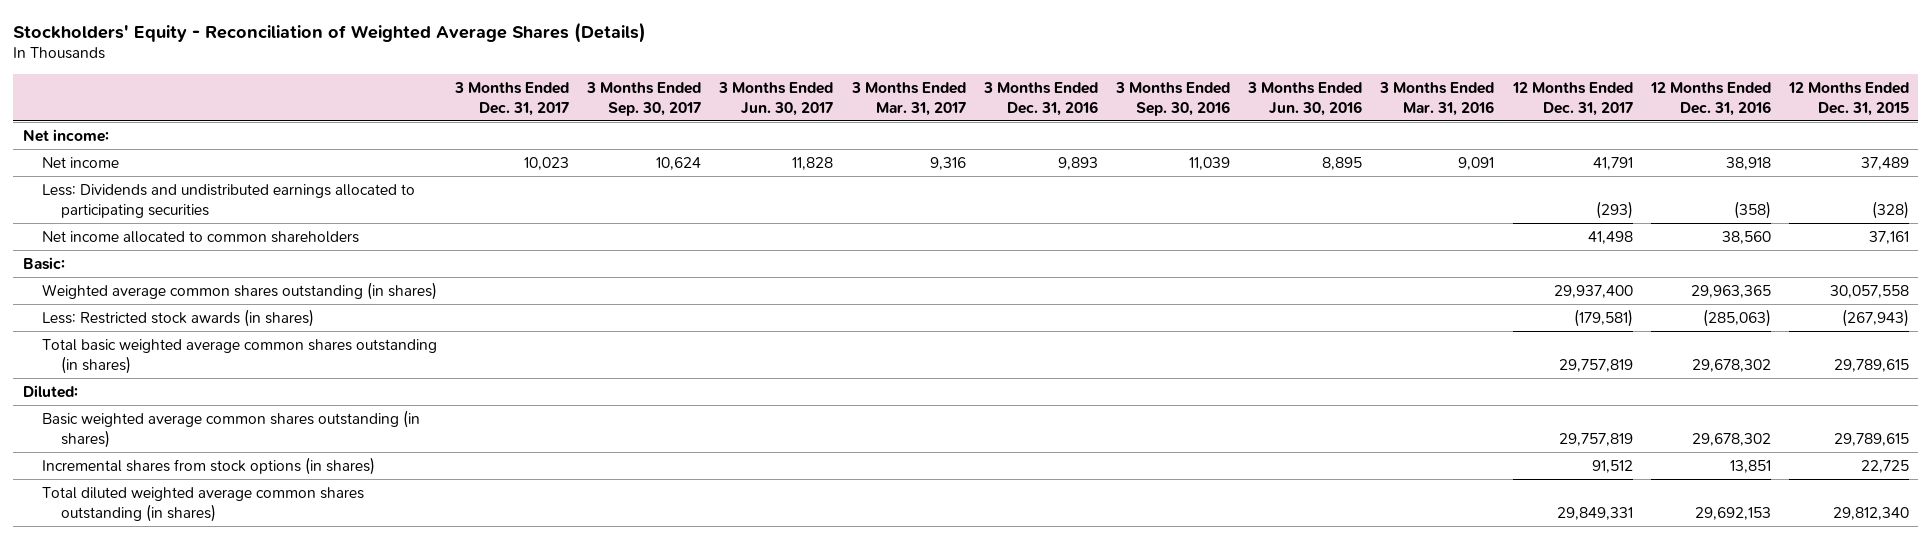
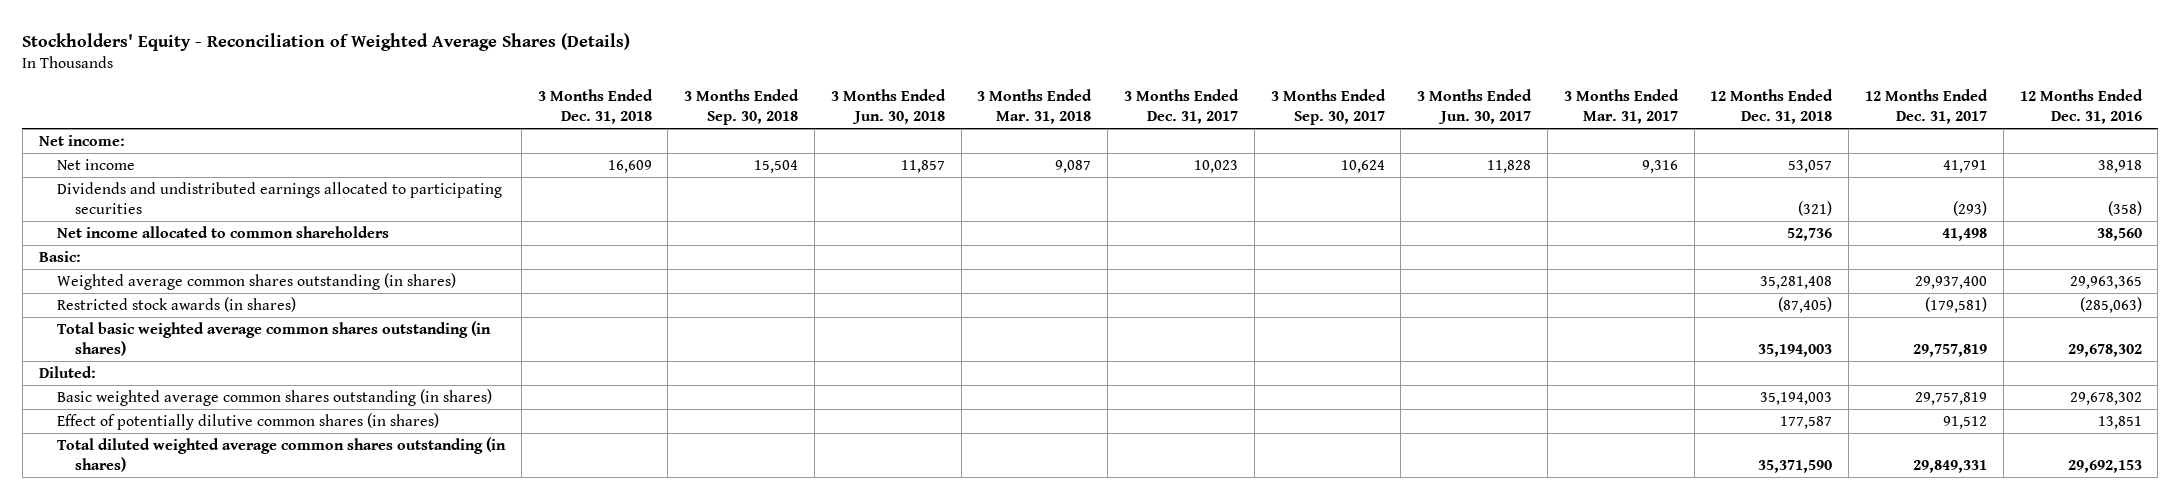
[982,81,1098,116] 3 Months Ended Dec. 31, 2016 -> none
[1114,81,1230,116] 3 Months Ended Sep. 30, 2016 -> none
[1247,81,1363,116] 3 Months Ended Jun. 30, 2016 -> none
[1379,81,1495,116] 3 Months Ended Mar. 31, 2016 -> none
[1787,81,1909,116] 12 Months Ended Dec. 31, 2015 -> none
none -> [537,89,653,125] 3 Months Ended Dec. 31, 2018
none -> [684,89,800,126] 3 Months Ended Sep. 30, 2018
none -> [830,89,946,125] 3 Months Ended Jun. 30, 2018
none -> [977,89,1093,125] 3 Months Ended Mar. 31, 2018
none -> [1710,89,1834,125] 12 Months Ended Dec. 31, 2018
[41,183,415,218] Less: Dividends and undistributed earnings allocated to participating securities -> [57,181,503,214] Dividends and undistributed earnings allocated to participating securities
[41,308,314,327] Less: Restricted stock awards (in shares) -> [57,296,297,312] Restricted stock awards (in shares)
[41,456,375,475] Incremental shares from stock options (in shares) -> [57,412,440,430] Effect of potentially dilutive common shares (in shares)

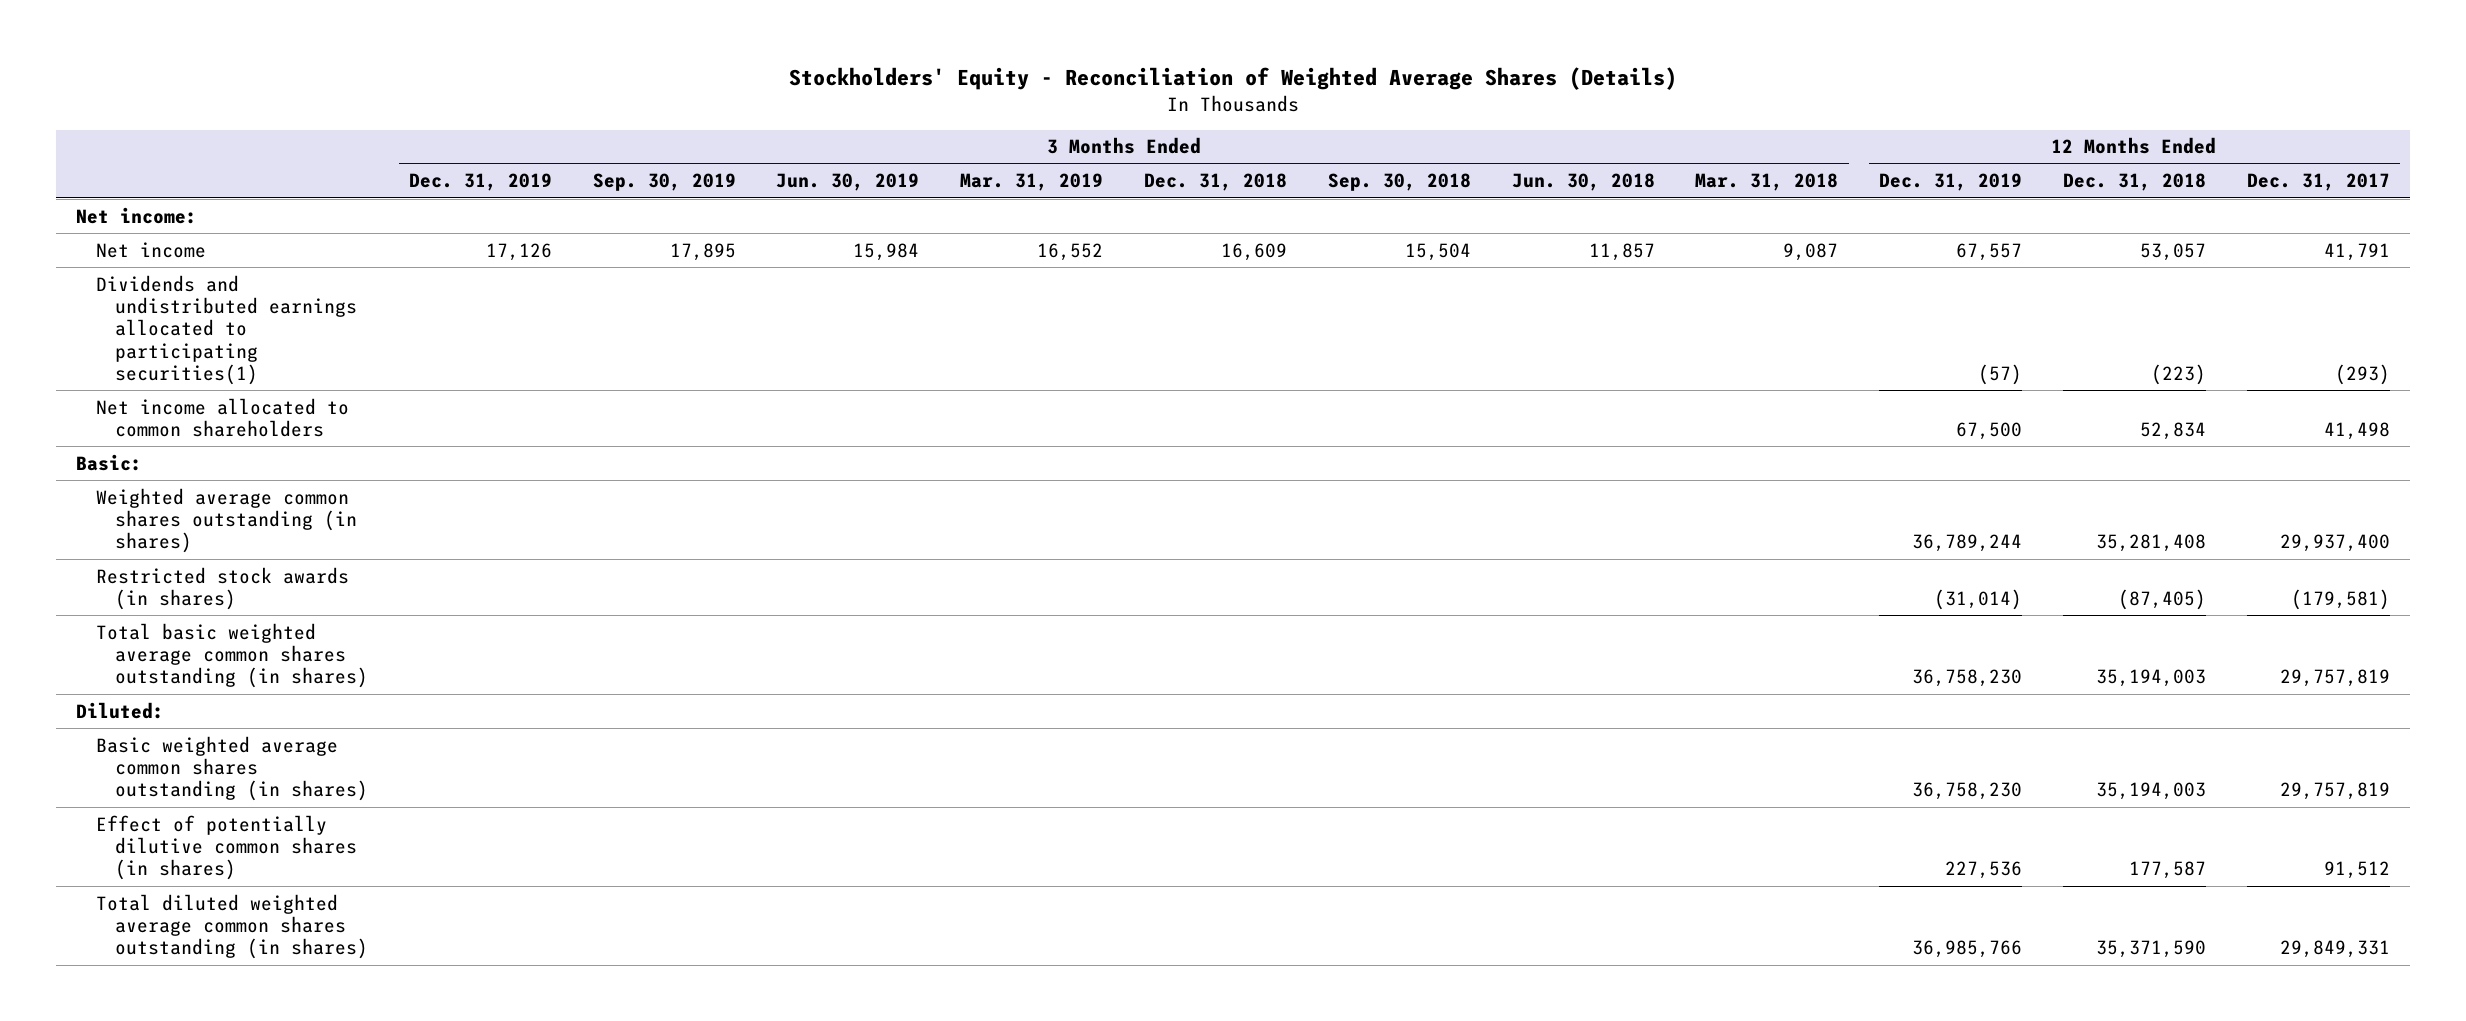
[1124,89,1240,125] 3 Months Ended Dec. 31, 2017 -> none
[1270,89,1386,126] 3 Months Ended Sep. 30, 2017 -> none
[1417,89,1533,125] 3 Months Ended Jun. 30, 2017 -> none
[1563,89,1679,125] 3 Months Ended Mar. 31, 2017 -> none
[2019,89,2143,125] 12 Months Ended Dec. 31, 2016 -> none
none -> [408,173,552,192] Dec. 31, 2019
none -> [592,173,736,192] Sep. 30, 2019
none -> [776,173,920,192] Jun. 30, 2019
none -> [960,173,1104,192] Mar. 31, 2019
none -> [1879,173,2023,192] Dec. 31, 2019
[57,181,503,214] Dividends and undistributed earnings allocated to participating securities -> [95,274,358,386] Dividends and undistributed earnings allocated to participating securities(1)
[1798,200,1833,216] (321) -> [2150,364,2206,386] (223)
[1787,227,1833,241] 52,736 -> [2139,421,2206,440] 52,834

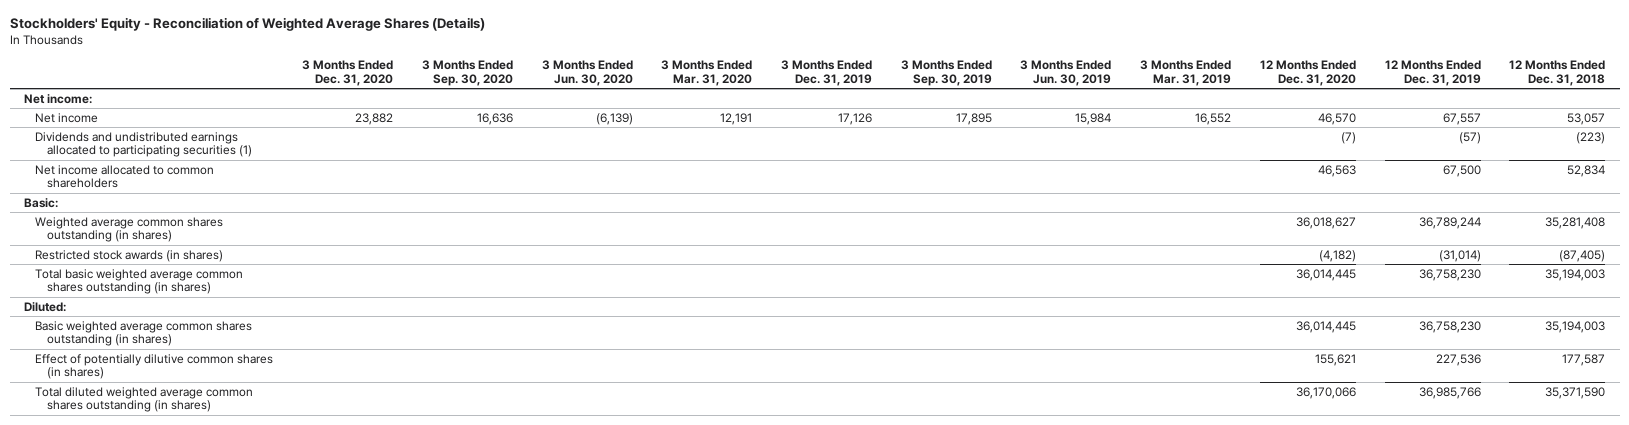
[1144,173,1288,192] Dec. 31, 2018 -> none
[1327,173,1471,192] Sep. 30, 2018 -> none
[1511,173,1655,192] Jun. 30, 2018 -> none
[1695,173,1839,192] Mar. 31, 2018 -> none
[2246,173,2390,192] Dec. 31, 2017 -> none
none -> [302,60,394,86] 3 Months Ended Dec. 31, 2020
none -> [421,60,513,86] 3 Months Ended Sep. 30, 2020
none -> [541,60,633,86] 3 Months Ended Jun. 30, 2020
none -> [661,60,753,86] 3 Months Ended Mar. 31, 2020
none -> [1259,60,1356,86] 12 Months Ended Dec. 31, 2020
[95,274,358,386] Dividends and undistributed earnings allocated to participating securities(1) -> [35,131,252,158] Dividends and undistributed earnings allocated to participating securities (1)

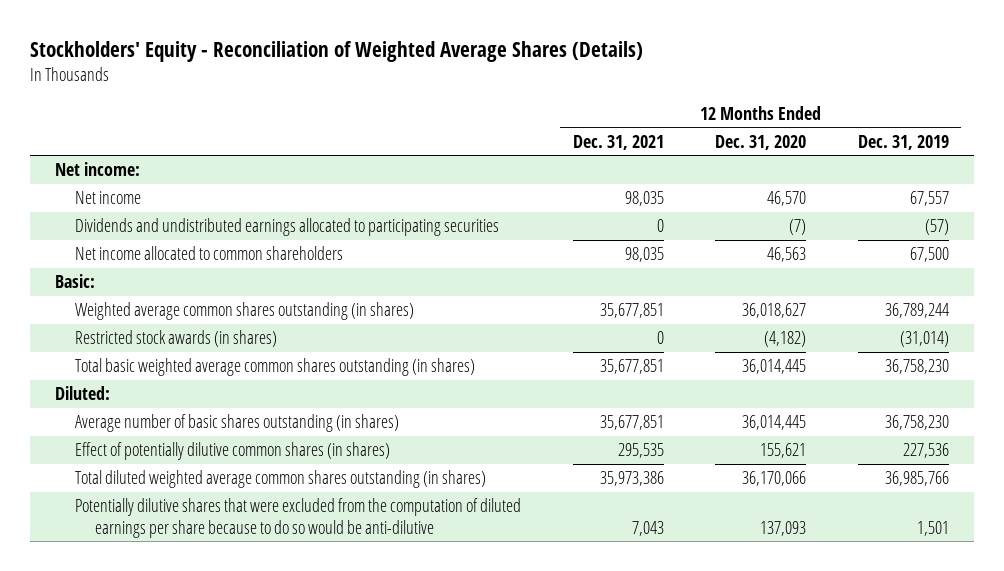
[302,60,394,86] 3 Months Ended Dec. 31, 2020 -> none
[421,60,513,86] 3 Months Ended Sep. 30, 2020 -> none
[541,60,633,86] 3 Months Ended Jun. 30, 2020 -> none
[661,60,753,86] 3 Months Ended Mar. 31, 2020 -> none
[780,60,872,86] 3 Months Ended Dec. 31, 2019 -> none
[900,60,992,86] 3 Months Ended Sep. 30, 2019 -> none
[1020,60,1112,86] 3 Months Ended Jun. 30, 2019 -> none
[1140,60,1232,86] 3 Months Ended Mar. 31, 2019 -> none
[1509,60,1606,86] 12 Months Ended Dec. 31, 2018 -> none
none -> [572,134,664,150] Dec. 31, 2021
[35,131,252,158] Dividends and undistributed earnings allocated to participating securities (1) -> [75,218,500,237] Dividends and undistributed earnings allocated to participating securities
[35,320,253,347] Basic weighted average common shares outstanding (in shares) -> [75,414,400,433] Average number of basic shares outstanding (in shares)
none -> [75,498,522,538] Potentially dilutive shares that were excluded from the computation of diluted earnings per share because to do so would be anti-dilutive

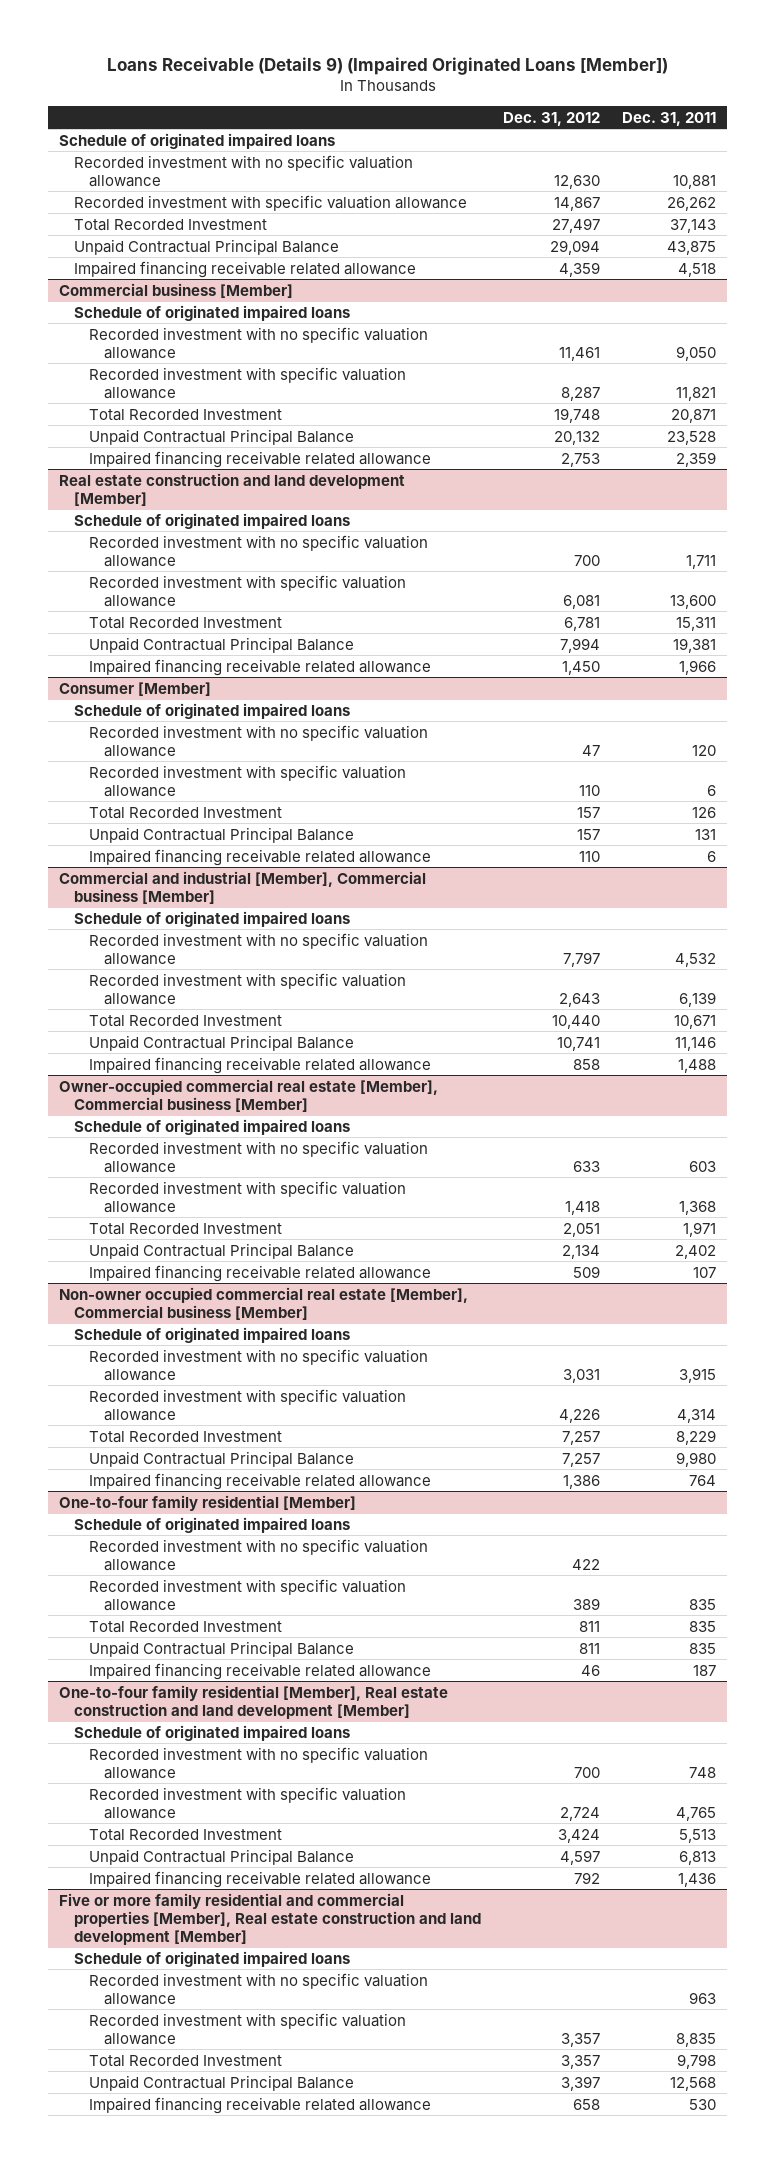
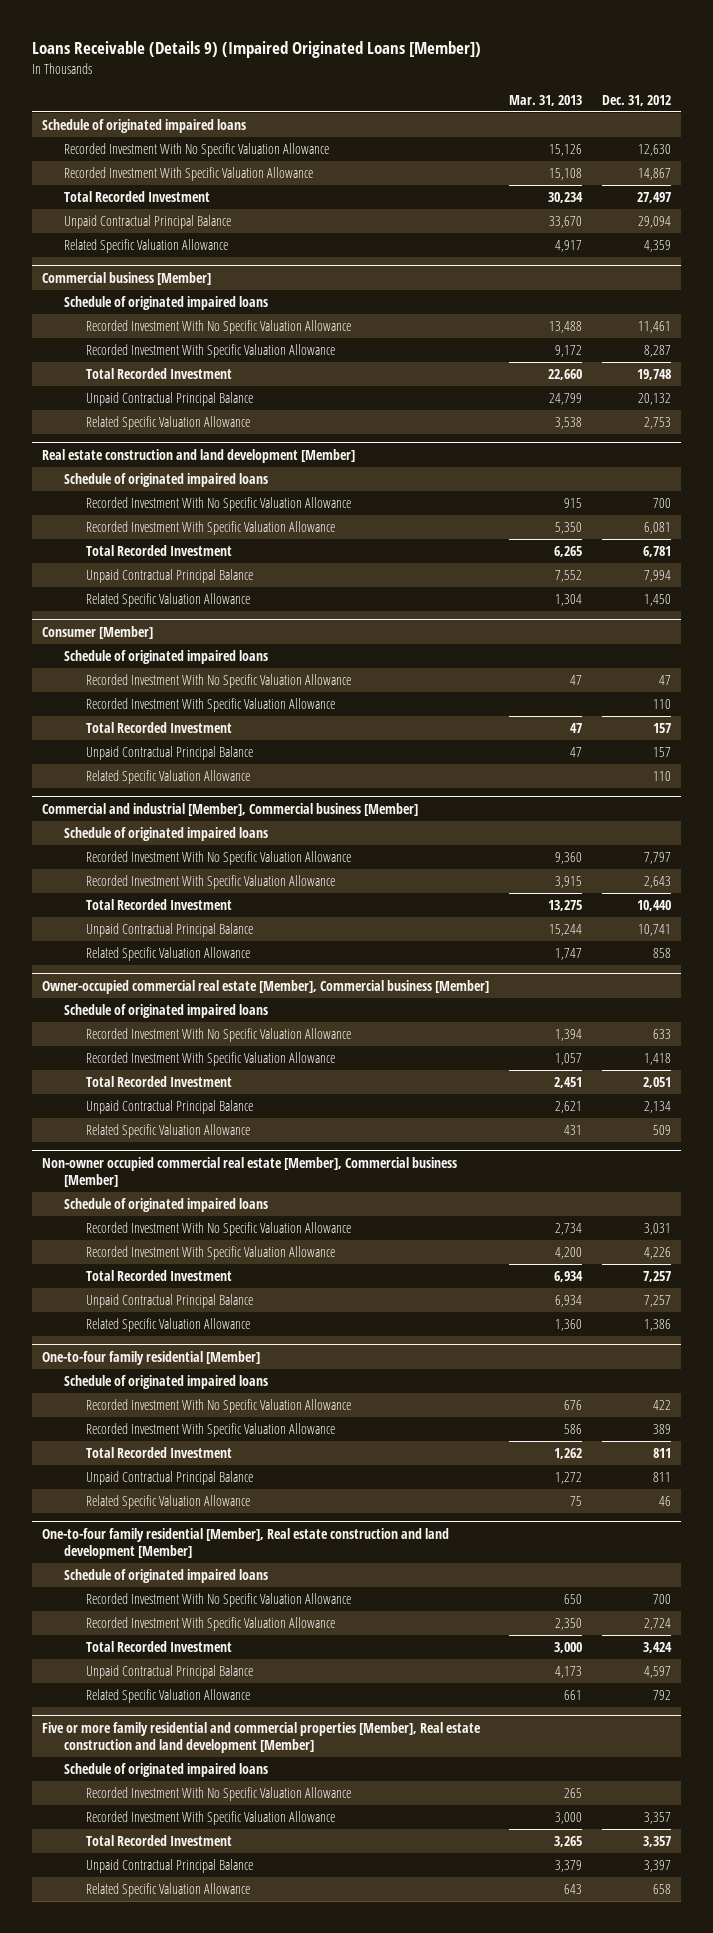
[622,111,717,126] Dec. 31, 2011 -> none
none -> [509,94,583,106] Mar. 31, 2013
[74,154,414,187] Recorded investment with no specific valuation allowance -> [64,142,330,157] Recorded Investment With No Specific Valuation Allowance
[74,194,468,211] Recorded investment with specific valuation allowance -> [64,166,314,181] Recorded Investment With Specific Valuation Allowance
[74,260,417,278] Impaired financing receivable related allowance -> [64,238,229,253] Related Specific Valuation Allowance
[89,326,429,359] Recorded investment with no specific valuation allowance -> [86,319,352,334] Recorded Investment With No Specific Valuation Allowance
[89,366,407,399] Recorded investment with specific valuation allowance -> [86,343,336,358] Recorded Investment With Specific Valuation Allowance
[89,450,432,468] Impaired financing receivable related allowance -> [86,415,251,430] Related Specific Valuation Allowance
[89,534,429,567] Recorded investment with no specific valuation allowance -> [86,496,352,511] Recorded Investment With No Specific Valuation Allowance
[89,574,407,607] Recorded investment with specific valuation allowance -> [86,520,336,535] Recorded Investment With Specific Valuation Allowance
[89,658,432,676] Impaired financing receivable related allowance -> [86,592,251,607] Related Specific Valuation Allowance
[89,724,429,757] Recorded investment with no specific valuation allowance -> [86,673,352,688] Recorded Investment With No Specific Valuation Allowance
[89,764,407,797] Recorded investment with specific valuation allowance -> [86,697,336,712] Recorded Investment With Specific Valuation Allowance
[89,848,432,866] Impaired financing receivable related allowance -> [86,769,251,784] Related Specific Valuation Allowance
[89,932,429,965] Recorded investment with no specific valuation allowance -> [86,850,352,865] Recorded Investment With No Specific Valuation Allowance
[89,972,407,1005] Recorded investment with specific valuation allowance -> [86,874,336,889] Recorded Investment With Specific Valuation Allowance
[89,1056,432,1074] Impaired financing receivable related allowance -> [86,946,251,961] Related Specific Valuation Allowance
[89,1140,429,1173] Recorded investment with no specific valuation allowance -> [86,1027,352,1042] Recorded Investment With No Specific Valuation Allowance
[89,1180,407,1213] Recorded investment with specific valuation allowance -> [86,1051,336,1066] Recorded Investment With Specific Valuation Allowance
[89,1264,432,1282] Impaired financing receivable related allowance -> [86,1123,251,1138] Related Specific Valuation Allowance
[89,1348,429,1381] Recorded investment with no specific valuation allowance -> [86,1221,352,1236] Recorded Investment With No Specific Valuation Allowance
[89,1388,407,1421] Recorded investment with specific valuation allowance -> [86,1245,336,1260] Recorded Investment With Specific Valuation Allowance
[89,1472,432,1490] Impaired financing receivable related allowance -> [86,1317,251,1332] Related Specific Valuation Allowance
[89,1538,429,1571] Recorded investment with no specific valuation allowance -> [86,1398,352,1413] Recorded Investment With No Specific Valuation Allowance
[89,1578,407,1611] Recorded investment with specific valuation allowance -> [86,1422,336,1437] Recorded Investment With Specific Valuation Allowance
[89,1662,432,1680] Impaired financing receivable related allowance -> [86,1494,251,1509] Related Specific Valuation Allowance
[89,1746,429,1779] Recorded investment with no specific valuation allowance -> [86,1592,352,1607] Recorded Investment With No Specific Valuation Allowance
[89,1786,407,1819] Recorded investment with specific valuation allowance -> [86,1616,336,1631] Recorded Investment With Specific Valuation Allowance
[89,1870,432,1888] Impaired financing receivable related allowance -> [86,1688,251,1703] Related Specific Valuation Allowance
[89,1972,429,2005] Recorded investment with no specific valuation allowance -> [86,1786,352,1801] Recorded Investment With No Specific Valuation Allowance
[89,2012,407,2045] Recorded investment with specific valuation allowance -> [86,1810,336,1825] Recorded Investment With Specific Valuation Allowance
[89,2096,432,2114] Impaired financing receivable related allowance -> [86,1882,251,1897] Related Specific Valuation Allowance

